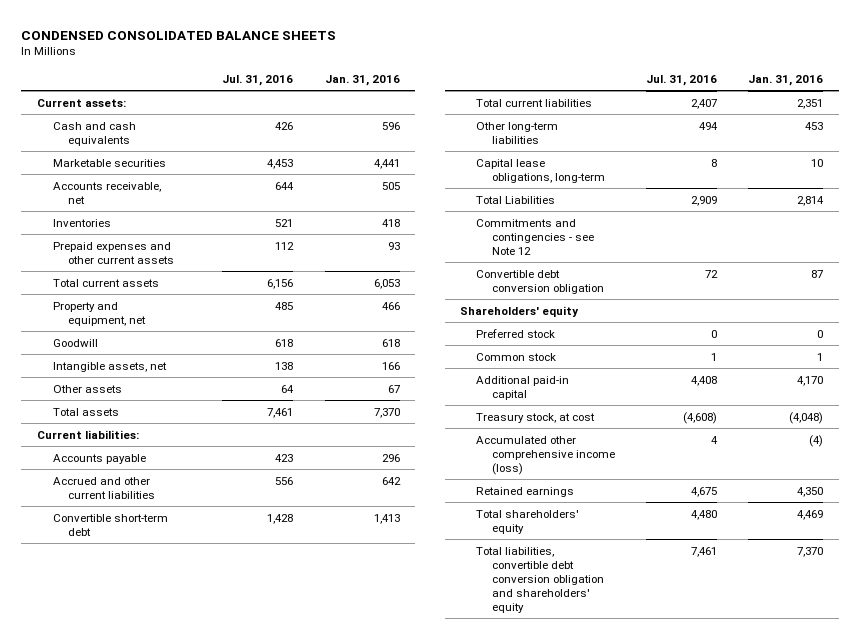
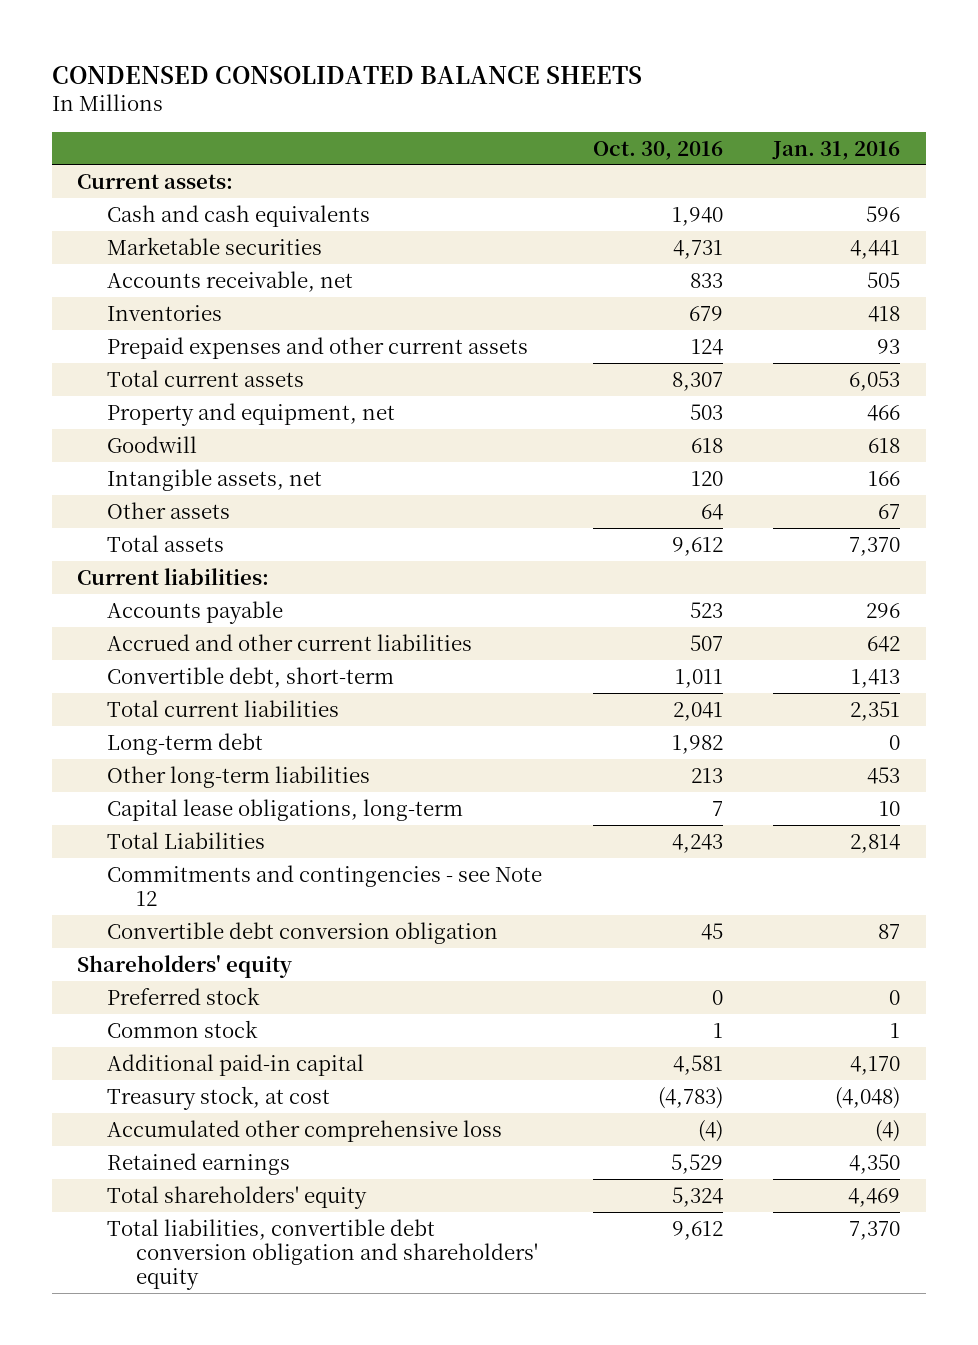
[222,74,294,86] Jul. 31, 2016 -> none
none -> [592,140,723,160] Oct. 30, 2016
[52,513,168,536] Convertible short-term debt -> [106,666,394,688] Convertible debt, short-term
none -> [106,732,263,755] Long-term debt
[475,435,615,475] Accumulated other comprehensive income (loss) -> [106,1119,502,1142] Accumulated other comprehensive loss

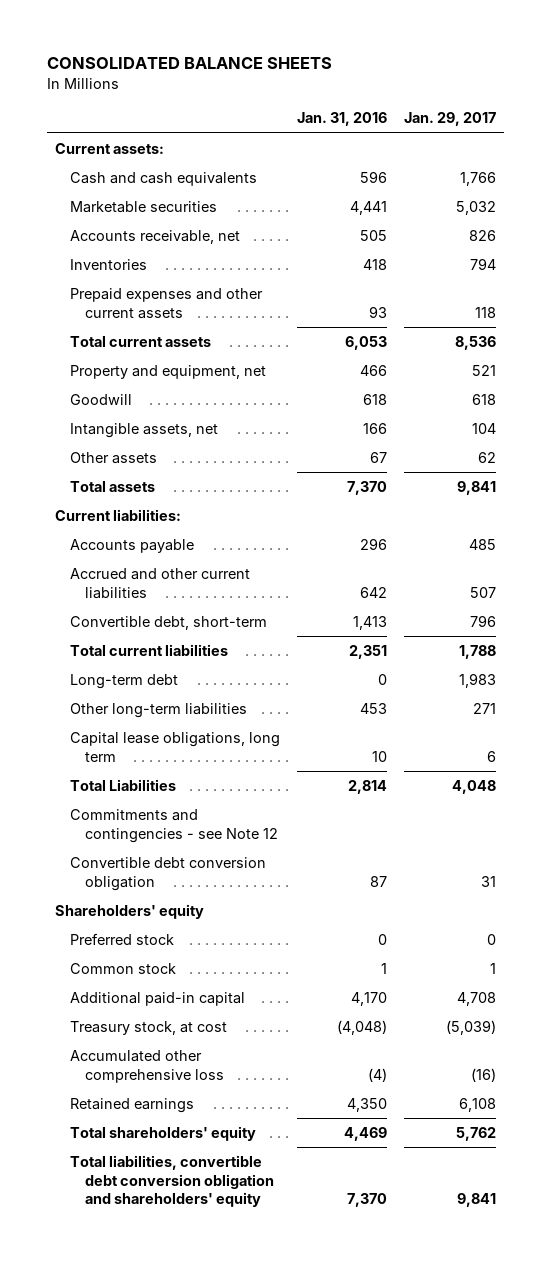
[51,65,642,84] CONDENSED CONSOLIDATED BALANCE SHEETS -> [46,57,332,70] CONSOLIDATED BALANCE SHEETS
[592,140,723,160] Oct. 30, 2016 -> none
none -> [403,112,496,127] Jan. 29, 2017
[106,798,463,821] Capital lease obligations, long-term -> [70,731,281,762] Capital lease obligations, long term

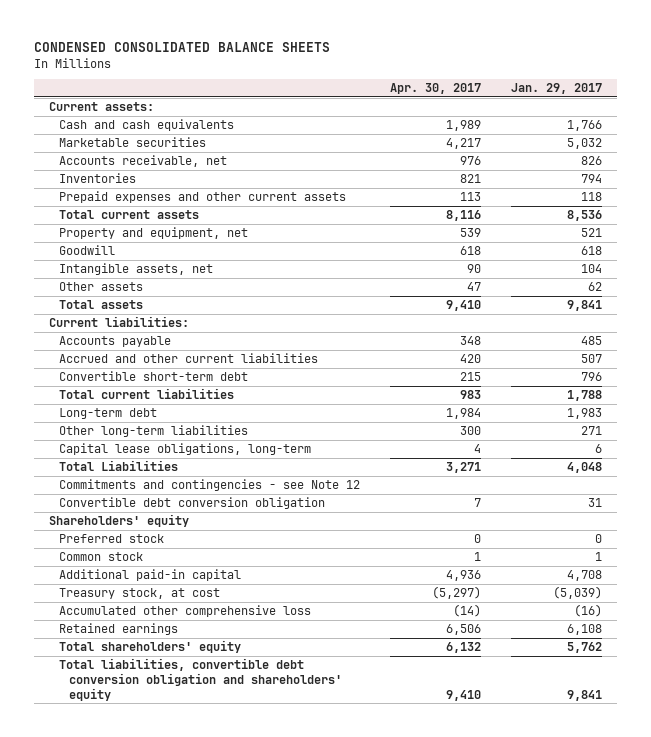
[46,57,332,70] CONSOLIDATED BALANCE SHEETS -> [34,42,331,53] CONDENSED CONSOLIDATED BALANCE SHEETS
[296,112,387,127] Jan. 31, 2016 -> none
none -> [389,83,481,95] Apr. 30, 2017
[70,615,268,630] Convertible debt, short-term -> [58,371,248,382] Convertible short-term debt
[70,731,281,762] Capital lease obligations, long term -> [58,443,311,456] Capital lease obligations, long-term

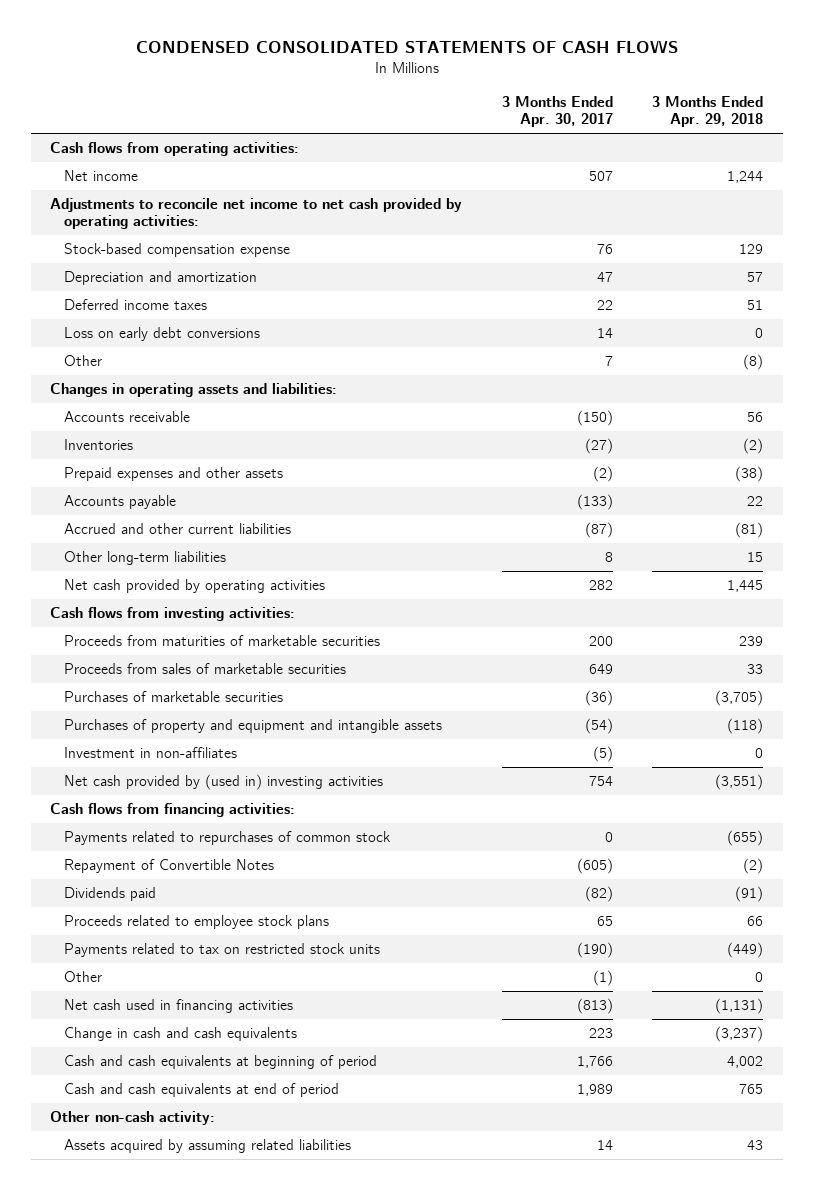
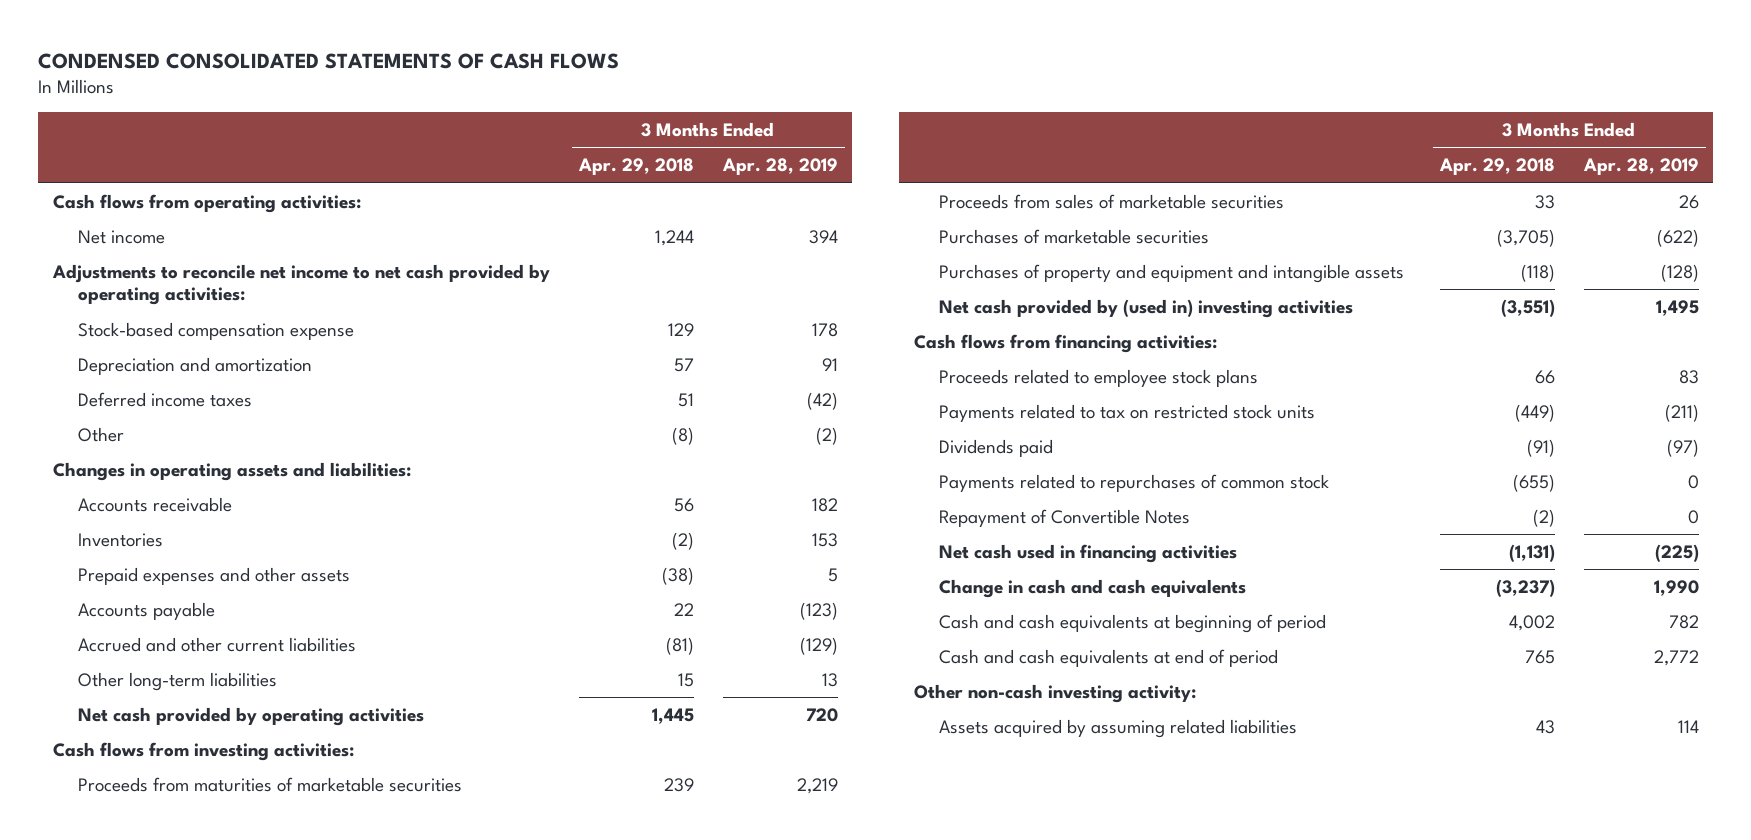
[501,95,613,127] 3 Months Ended Apr. 30, 2017 -> none
none -> [721,158,838,176] Apr. 28, 2019
[64,327,261,342] Loss on early debt conversions -> none
[64,747,238,759] Investment in non-affiliates -> none
[64,971,103,983] Other -> none
[64,887,157,902] Dividends paid -> [939,438,1054,457] Dividends paid
[64,831,392,846] Payments related to repurchases of common stock -> [939,473,1330,492] Payments related to repurchases of common stock
[64,859,275,874] Repayment of Convertible Notes -> [939,508,1191,527] Repayment of Convertible Notes
[50,1111,216,1126] Other non-cash activity: -> [913,683,1196,703] Other non-cash investing activity:

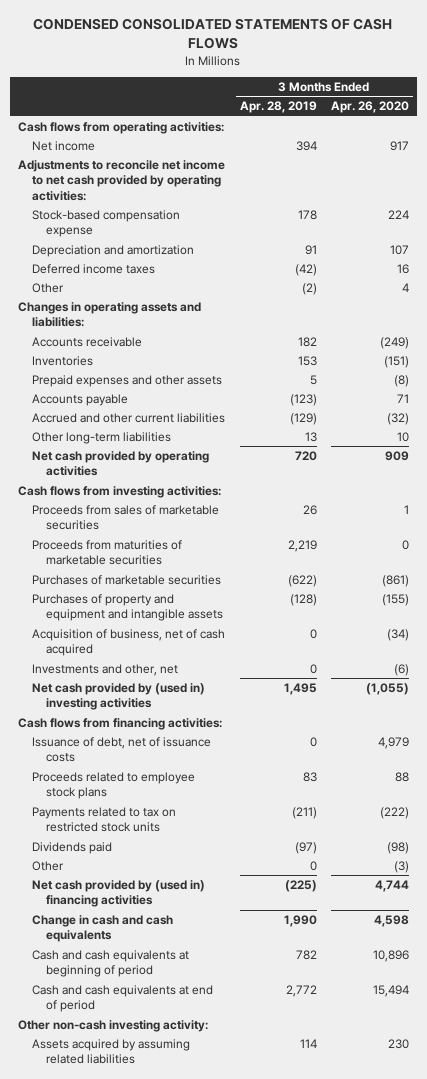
[577,158,694,176] Apr. 29, 2018 -> none
none -> [331,101,410,114] Apr. 26, 2020
[78,776,463,792] Proceeds from maturities of marketable securities -> [31,540,182,566] Proceeds from maturities of marketable securities
none -> [31,629,225,657] Acquisition of business, net of cash acquired
none -> [31,664,178,677] Investments and other, net
none -> [31,737,211,763] Issuance of debt, net of issuance costs
[939,473,1330,492] Payments related to repurchases of common stock -> none
[939,508,1191,527] Repayment of Convertible Notes -> none
none -> [31,861,64,872] Other
[939,543,1238,563] Net cash used in financing activities -> [31,880,205,908] Net cash provided by (used in) financing activities

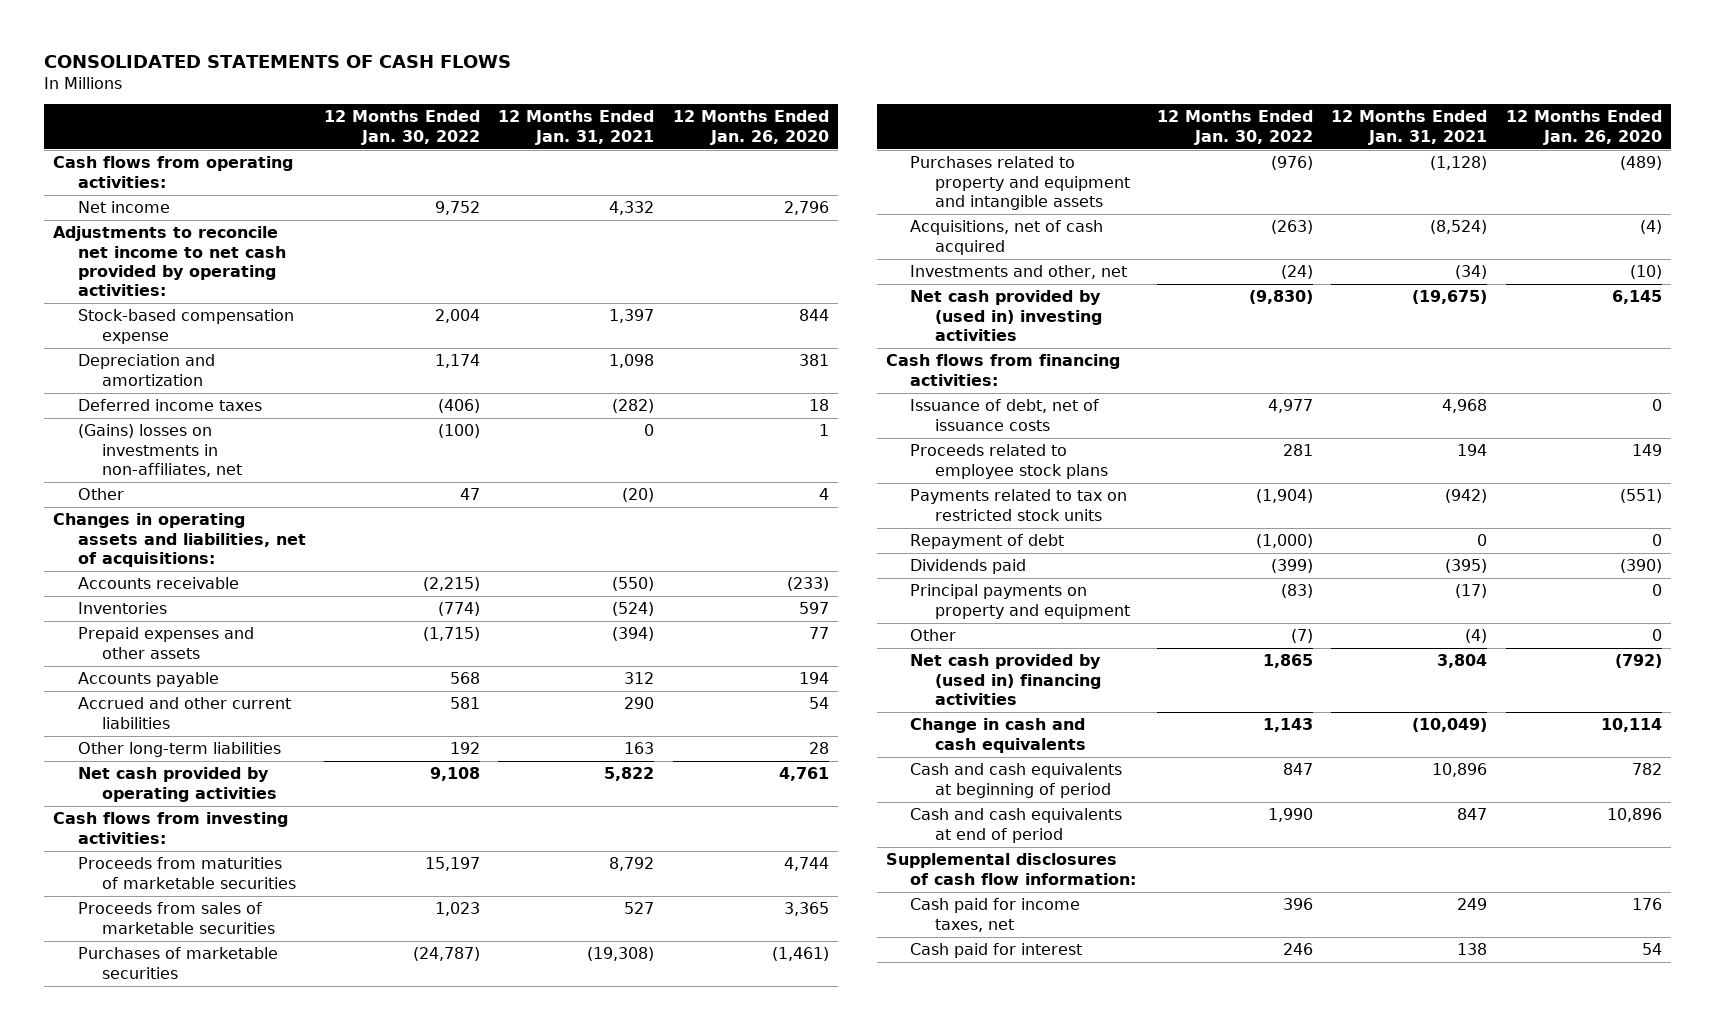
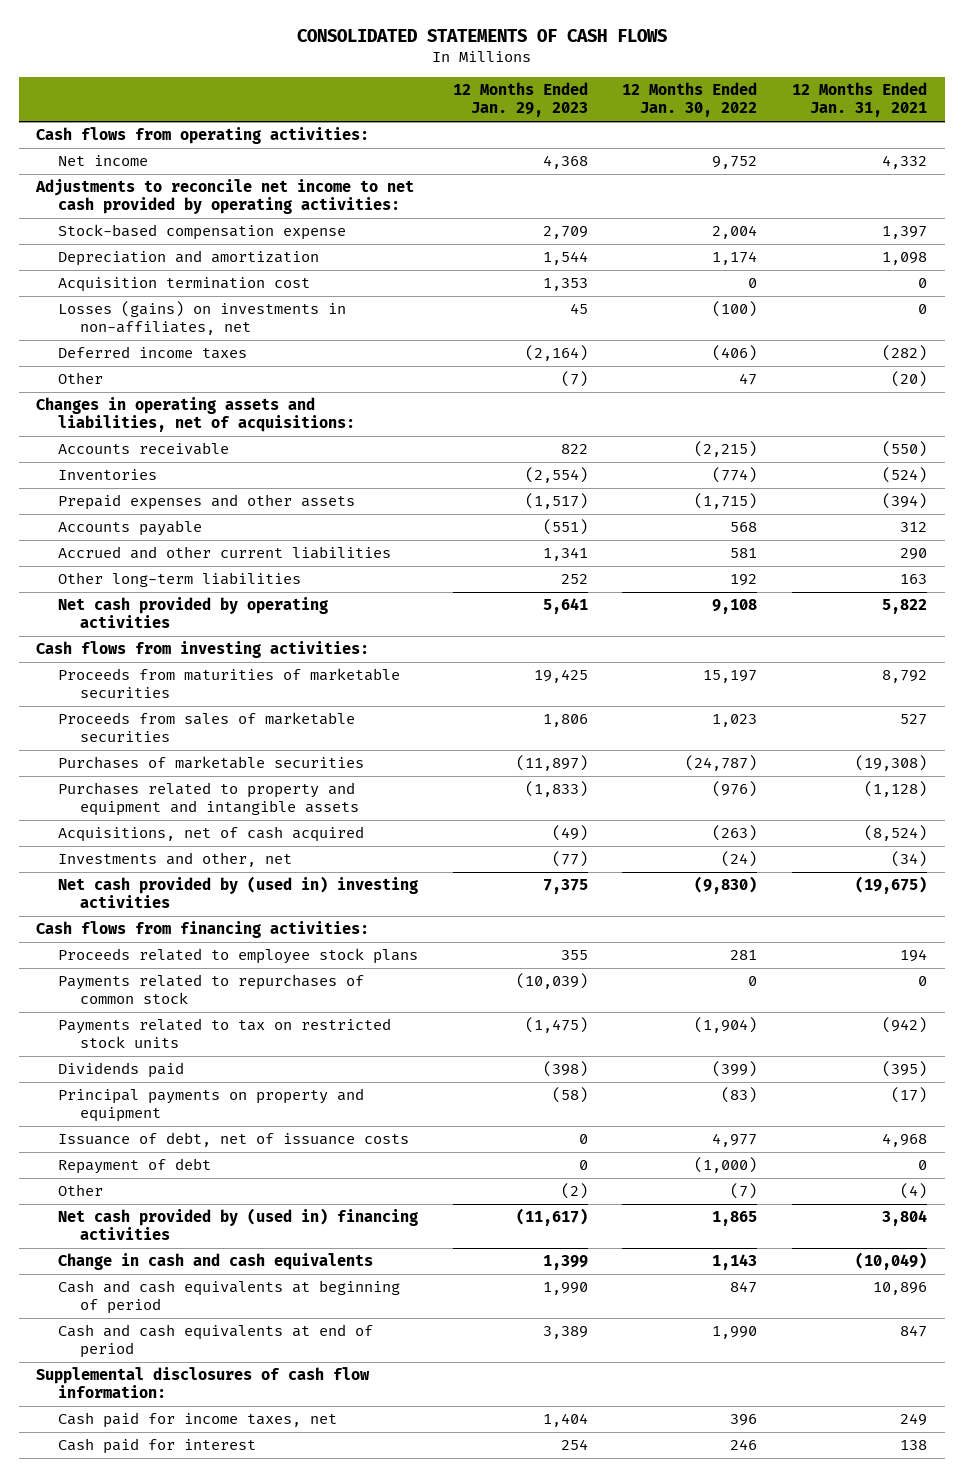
[672,110,829,145] 12 Months Ended Jan. 26, 2020 -> none
none -> [452,82,588,118] 12 Months Ended Jan. 29, 2023
none -> [57,277,310,293] Acquisition termination cost
none -> [57,301,346,336] Losses (gains) on investments in non-affiliates, net
[77,424,243,478] (Gains) losses on investments in non-affiliates, net -> none
none -> [57,974,364,1005] Payments related to repurchases of common stock
[910,399,1100,431] Issuance of debt, net of issuance costs -> [57,1132,409,1148] Issuance of debt, net of issuance costs
[910,534,1065,550] Repayment of debt -> [57,1158,211,1175] Repayment of debt

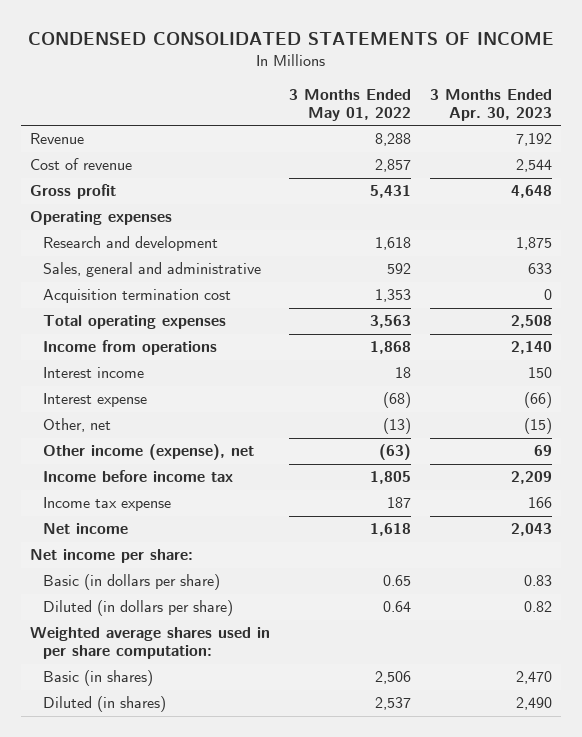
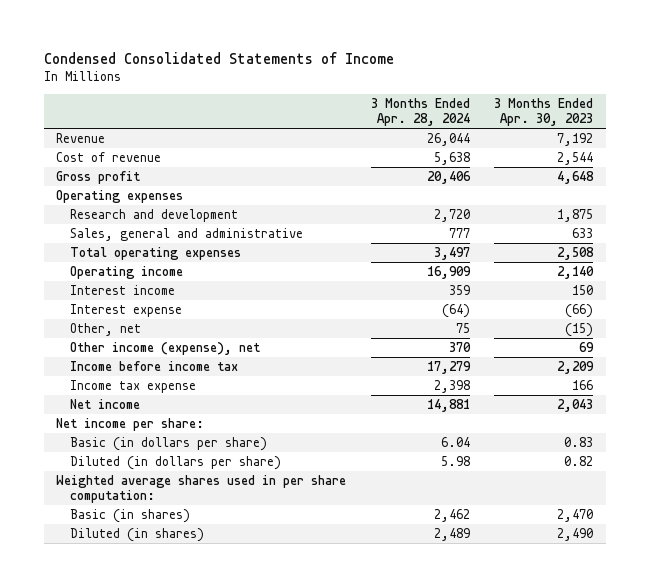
[27,31,554,45] CONDENSED CONSOLIDATED STATEMENTS OF INCOME -> [43,51,394,64] Condensed Consolidated Statements of Income
[288,88,411,121] 3 Months Ended May 01, 2022 -> none
none -> [370,98,470,127] 3 Months Ended Apr. 28, 2024
[42,289,231,304] Acquisition termination cost -> none
[42,340,217,356] Income from operations -> [70,265,184,279] Operating income

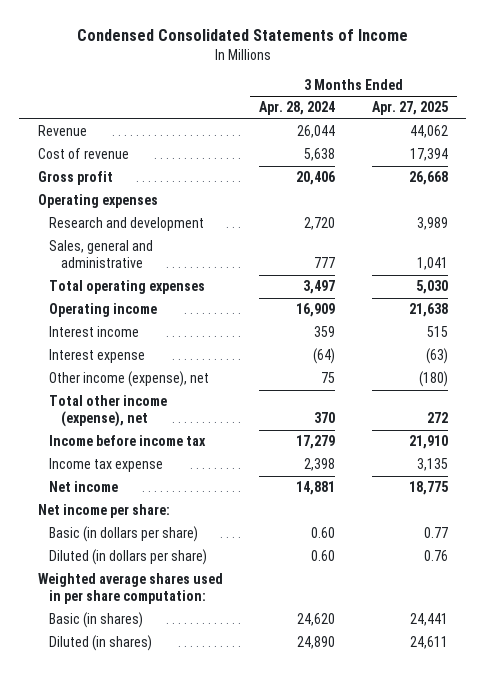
[494,98,594,127] 3 Months Ended Apr. 30, 2023 -> none
none -> [372,101,449,116] Apr. 27, 2025
[70,322,142,336] Other, net -> [49,371,210,388] Other income (expense), net
[70,341,261,355] Other income (expense), net -> [49,395,168,428] Total other income (expense), net
[440,436,470,447] 6.04 -> [311,527,336,539] 0.60
[440,455,470,466] 5.98 -> [311,550,336,562] 0.60
[433,508,470,522] 2,462 -> [297,613,336,627] 24,620
[433,527,470,541] 2,489 -> [297,636,336,650] 24,890

